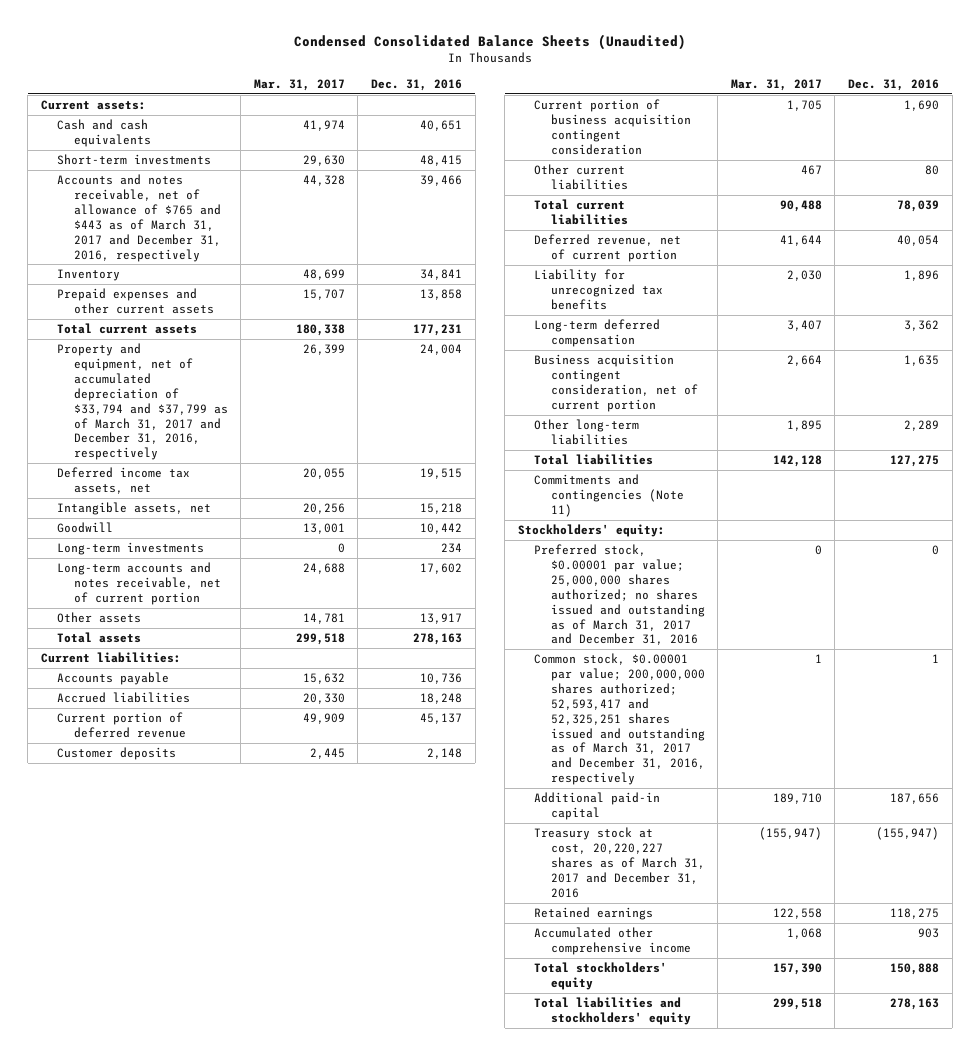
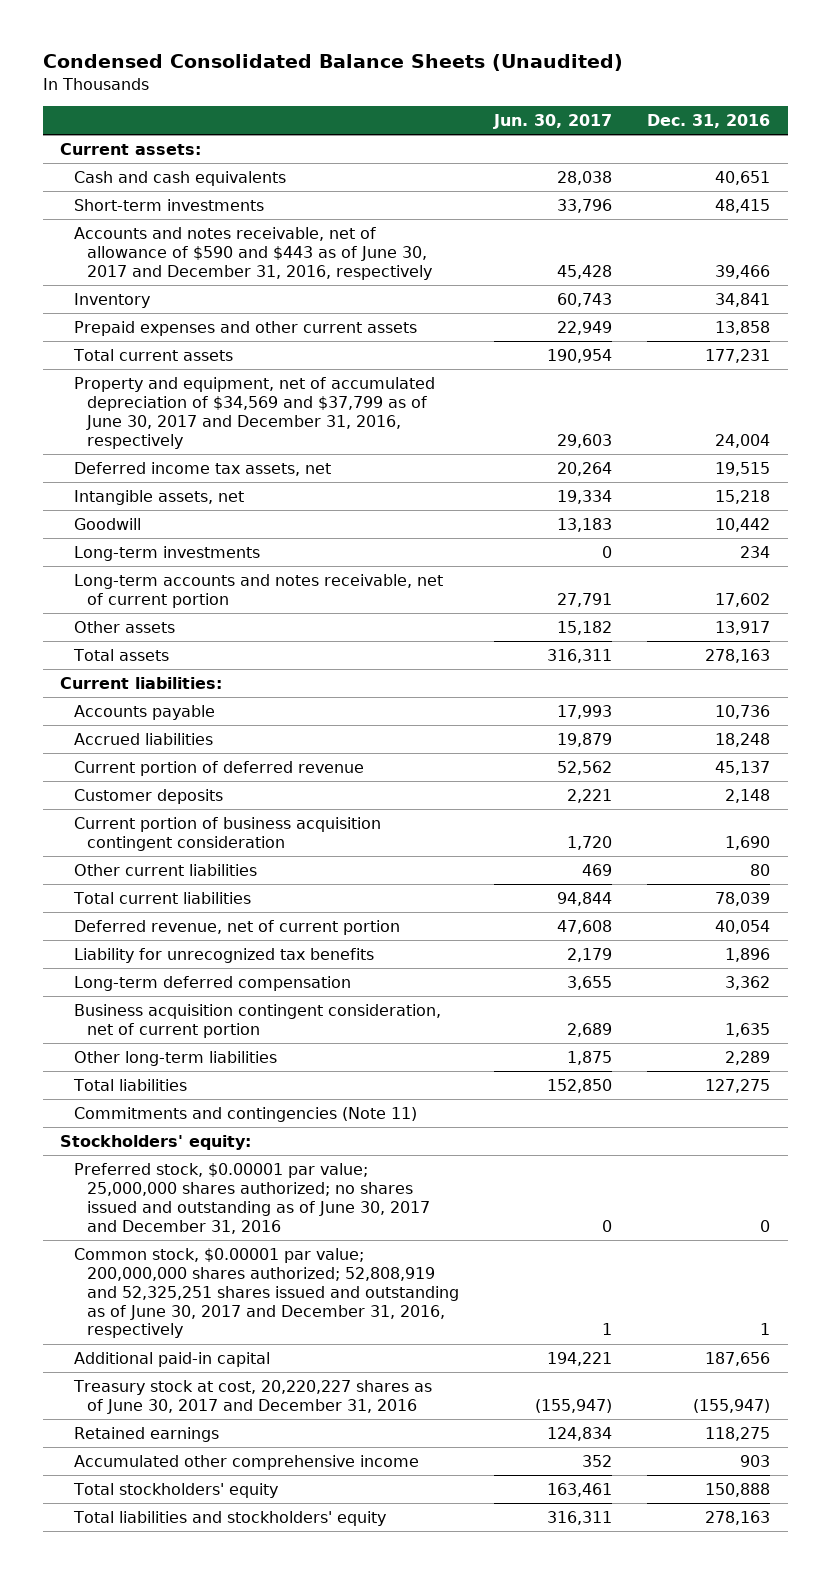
[253,79,345,92] Mar. 31, 2017 -> none
none -> [493,114,613,130] Jun. 30, 2017
[57,174,221,262] Accounts and notes receivable, net of allowance of $765 and $443 as of March 31, 2017 and December 31, 2016, respectively -> [73,227,432,280] Accounts and notes receivable, net of allowance of $590 and $443 as of June 30, 2017 and December 31, 2016, respectively
[57,343,228,461] Property and equipment, net of accumulated depreciation of $33,794 and $37,799 as of March 31, 2017 and December 31, 2016, respectively -> [73,377,435,449] Property and equipment, net of accumulated depreciation of $34,569 and $37,799 as of June 30, 2017 and December 31, 2016, respectively
[534,544,705,646] Preferred stock, $0.00001 par value; 25,000,000 shares authorized; no shares issued and outstanding as of March 31, 2017 and December 31, 2016 -> [73,1163,430,1234] Preferred stock, $0.00001 par value; 25,000,000 shares authorized; no shares issued and outstanding as of June 30, 2017 and December 31, 2016
[534,653,705,786] Common stock, $0.00001 par value; 200,000,000 shares authorized; 52,593,417 and 52,325,251 shares issued and outstanding as of March 31, 2017 and December 31, 2016, respectively -> [73,1248,459,1339] Common stock, $0.00001 par value; 200,000,000 shares authorized; 52,808,919 and 52,325,251 shares issued and outstanding as of June 30, 2017 and December 31, 2016, respectively
[534,827,705,898] Treasury stock at cost, 20,220,227 shares as of March 31, 2017 and December 31, 2016 -> [72,1380,432,1414] Treasury stock at cost, 20,220,227 shares as of June 30, 2017 and December 31, 2016

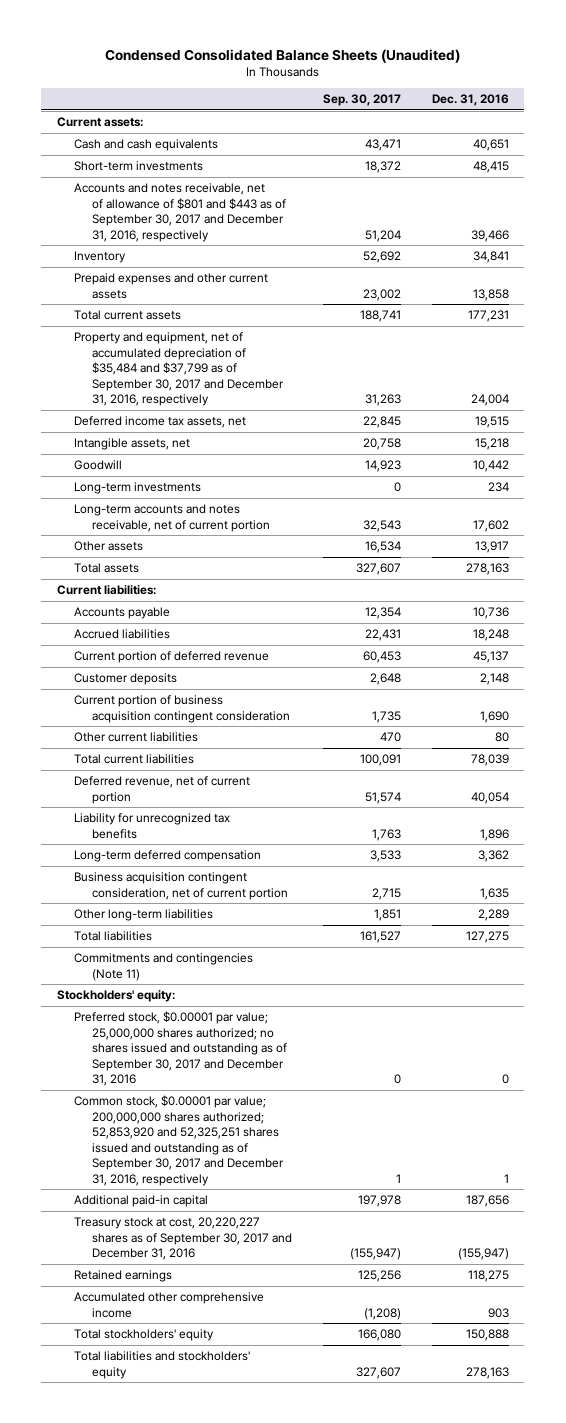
[493,114,613,130] Jun. 30, 2017 -> none
none -> [322,94,401,107] Sep. 30, 2017
[73,227,432,280] Accounts and notes receivable, net of allowance of $590 and $443 as of June 30, 2017 and December 31, 2016, respectively -> [74,183,286,242] Accounts and notes receivable, net of allowance of $801 and $443 as of September 30, 2017 and December 31, 2016, respectively
[73,377,435,449] Property and equipment, net of accumulated depreciation of $34,569 and $37,799 as of June 30, 2017 and December 31, 2016, respectively -> [74,332,284,407] Property and equipment, net of accumulated depreciation of $35,484 and $37,799 as of September 30, 2017 and December 31, 2016, respectively
[73,1163,430,1234] Preferred stock, $0.00001 par value; 25,000,000 shares authorized; no shares issued and outstanding as of June 30, 2017 and December 31, 2016 -> [74,1011,287,1087] Preferred stock, $0.00001 par value; 25,000,000 shares authorized; no shares issued and outstanding as of September 30, 2017 and December 31, 2016
[73,1248,459,1339] Common stock, $0.00001 par value; 200,000,000 shares authorized; 52,808,919 and 52,325,251 shares issued and outstanding as of June 30, 2017 and December 31, 2016, respectively -> [74,1095,284,1186] Common stock, $0.00001 par value; 200,000,000 shares authorized; 52,853,920 and 52,325,251 shares issued and outstanding as of September 30, 2017 and December 31, 2016, respectively
[72,1380,432,1414] Treasury stock at cost, 20,220,227 shares as of June 30, 2017 and December 31, 2016 -> [74,1217,292,1261] Treasury stock at cost, 20,220,227 shares as of September 30, 2017 and December 31, 2016

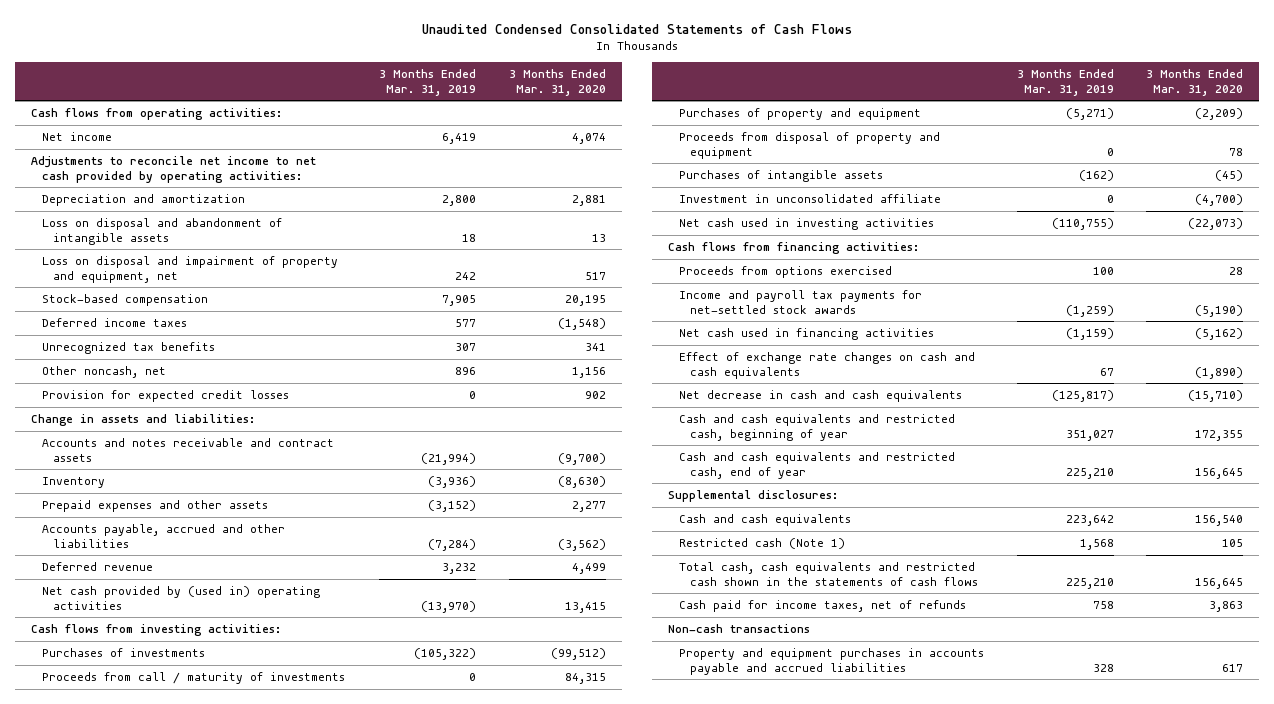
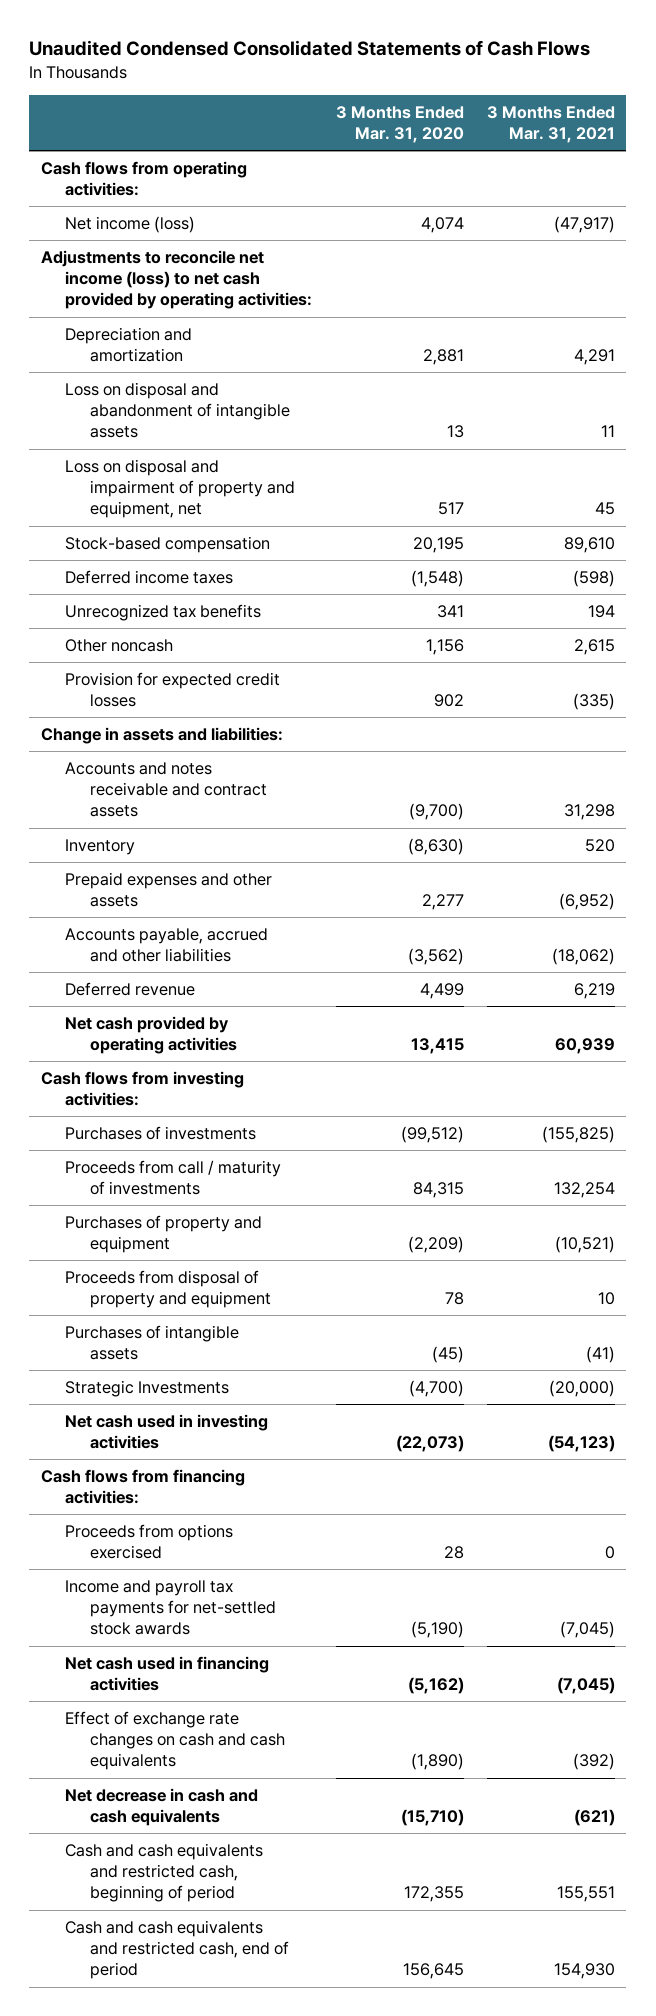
[379,69,477,96] 3 Months Ended Mar. 31, 2019 -> none
none -> [486,105,615,143] 3 Months Ended Mar. 31, 2021
[42,131,113,141] Net income -> [65,216,196,234] Net income (loss)
[30,155,316,183] Adjustments to reconcile net income to net cash provided by operating activities: -> [40,250,313,310] Adjustments to reconcile net income (loss) to net cash provided by operating activities:
[42,365,167,378] Other noncash, net -> [65,639,174,653] Other noncash
[42,585,321,610] Net cash provided by (used in) operating activities -> [65,1016,237,1055] Net cash provided by operating activities
[679,193,942,203] Investment in unconsolidated affiliate -> none
none -> [65,1380,230,1398] Strategic Investments
[668,489,839,502] Supplemental disclosures: -> none
[679,513,852,526] Cash and cash equivalents -> none
[679,537,846,549] Restricted cash (Note 1) -> none
[679,561,979,586] Total cash, cash equivalents and restricted cash shown in the statements of cash flows -> none
[679,599,967,612] Cash paid for income taxes, net of refunds -> none
[668,623,811,633] Non-cash transactions -> none
[679,647,985,675] Property and equipment purchases in accounts payable and accrued liabilities -> none
[679,413,956,441] Cash and cash equivalents and restricted cash, beginning of year -> [65,1843,264,1903] Cash and cash equivalents and restricted cash, beginning of period
[679,451,956,479] Cash and cash equivalents and restricted cash, end of year -> [65,1920,289,1980] Cash and cash equivalents and restricted cash, end of period

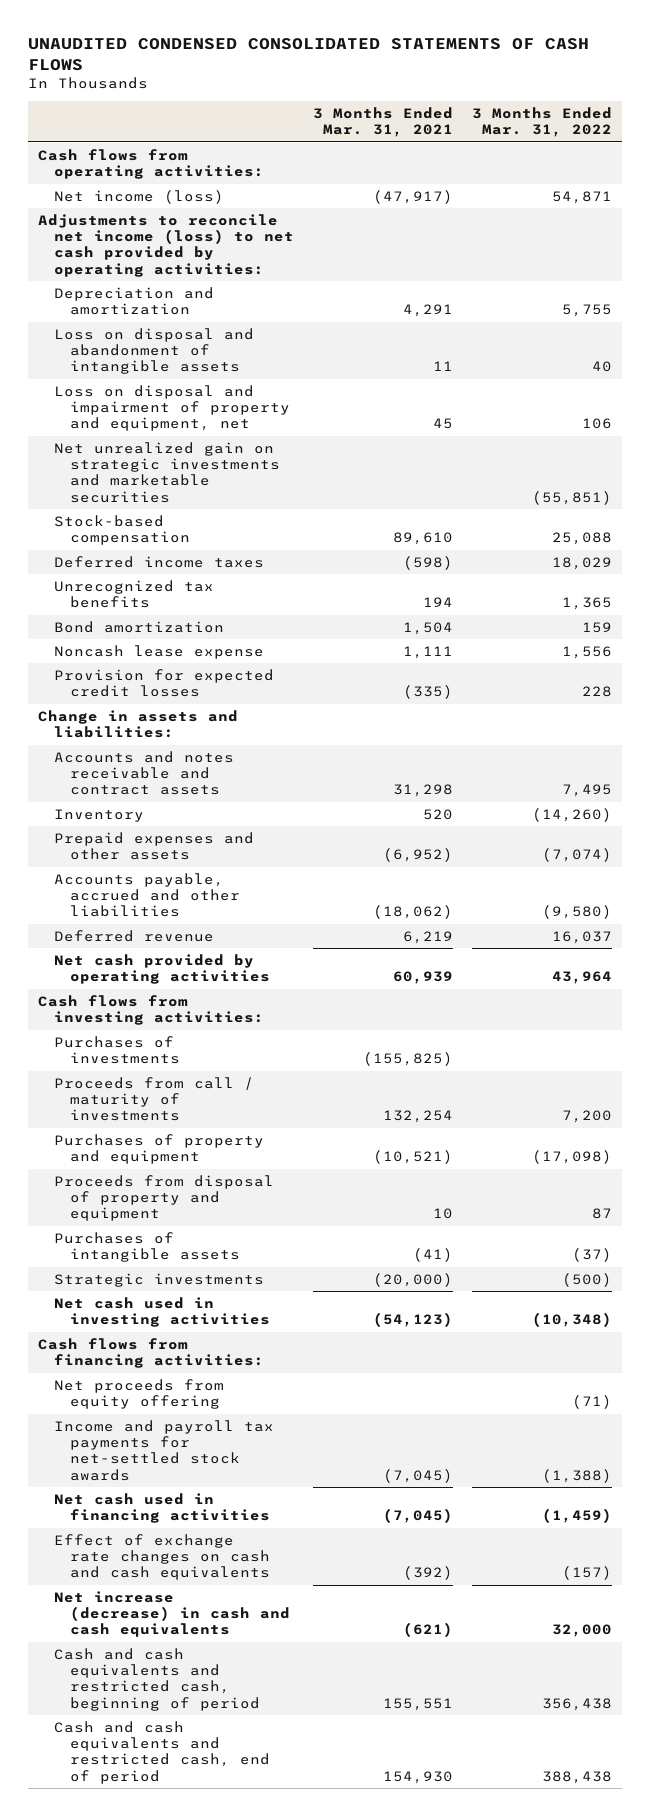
[29,40,591,57] Unaudited Condensed Consolidated Statements of Cash Flows -> [28,37,590,71] UNAUDITED CONDENSED CONSOLIDATED STATEMENTS OF CASH FLOWS
[335,105,464,143] 3 Months Ended Mar. 31, 2020 -> none
none -> [472,107,613,138] 3 Months Ended Mar. 31, 2022
none -> [54,441,281,503] Net unrealized gain on strategic investments and marketable securities
[65,639,174,653] Other noncash -> none
none -> [54,620,225,633] Bond amortization
none -> [54,644,265,659] Noncash lease expense
[65,1380,230,1398] Strategic Investments -> [54,1272,265,1287] Strategic investments
[65,1524,234,1560] Proceeds from options exercised -> none
none -> [54,1378,225,1410] Net proceeds from equity offering
[65,1788,259,1827] Net decrease in cash and cash equivalents -> [54,1590,291,1638] Net increase (decrease) in cash and cash equivalents

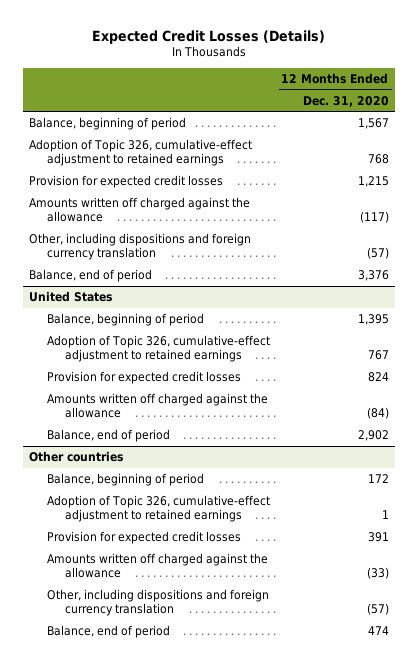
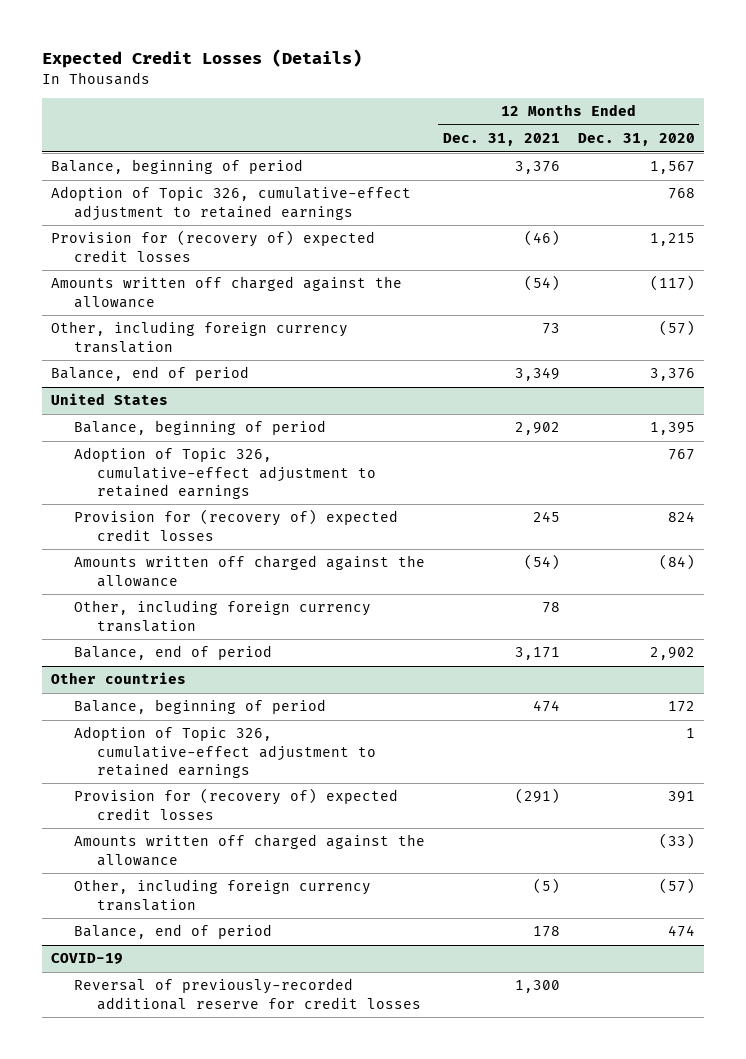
none -> [442,133,560,147] Dec. 31, 2021
[28,174,223,188] Provision for expected credit losses -> [51,230,376,262] Provision for (recovery of) expected credit losses
[28,232,251,261] Other, including dispositions and foreign currency translation -> [51,321,349,353] Other, including foreign currency translation
[46,370,241,384] Provision for expected credit losses -> [73,509,398,541] Provision for (recovery of) expected credit losses
none -> [73,600,371,632] Other, including foreign currency translation
[46,530,241,544] Provision for expected credit losses -> [73,788,398,820] Provision for (recovery of) expected credit losses
[46,588,269,617] Other, including dispositions and foreign currency translation -> [73,879,371,911] Other, including foreign currency translation
none -> [51,953,124,965] COVID-19
none -> [73,978,421,1010] Reversal of previously-recorded additional reserve for credit losses

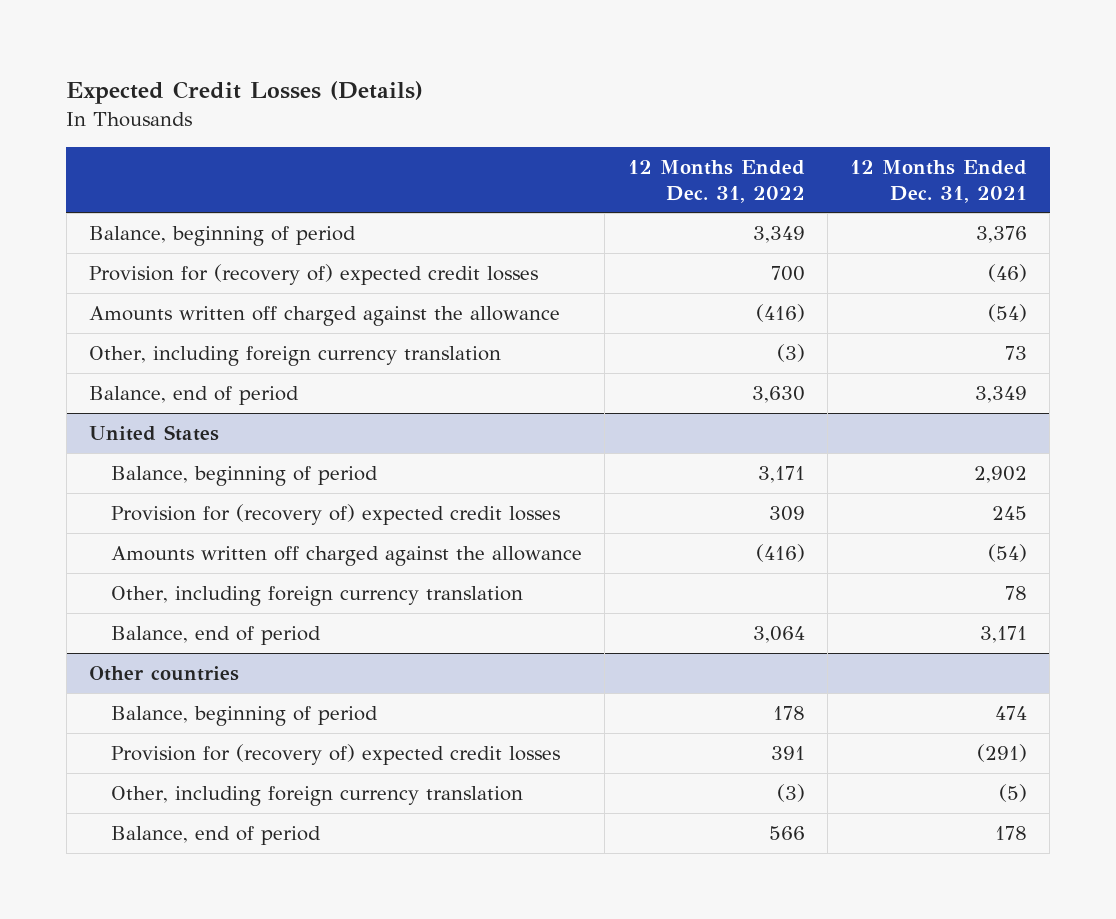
[577,133,695,147] Dec. 31, 2020 -> none
none -> [627,159,805,203] 12 Months Ended Dec. 31, 2022
[51,186,412,221] Adoption of Topic 326, cumulative-effect adjustment to retained earnings -> none
[73,447,376,499] Adoption of Topic 326, cumulative-effect adjustment to retained earnings -> none
[73,726,376,778] Adoption of Topic 326, cumulative-effect adjustment to retained earnings -> none
[73,834,425,866] Amounts written off charged against the allowance -> none
[51,953,124,965] COVID-19 -> none
[73,978,421,1010] Reversal of previously-recorded additional reserve for credit losses -> none

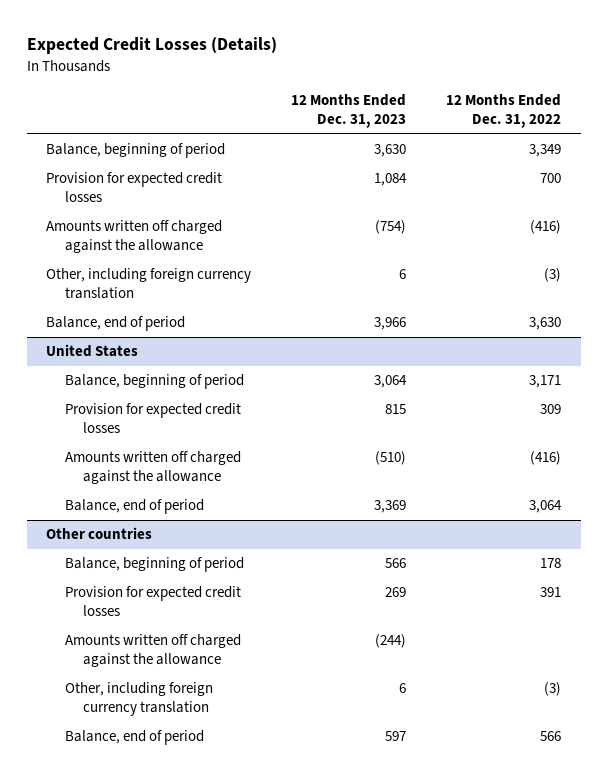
[850,159,1028,203] 12 Months Ended Dec. 31, 2021 -> none
none -> [291,94,407,129] 12 Months Ended Dec. 31, 2023
[89,264,539,286] Provision for (recovery of) expected credit losses -> [46,172,223,203] Provision for expected credit losses
[111,504,561,526] Provision for (recovery of) expected credit losses -> [64,403,241,434] Provision for expected credit losses
[111,586,524,607] Other, including foreign currency translation -> none
[111,744,561,766] Provision for (recovery of) expected credit losses -> [64,586,241,617] Provision for expected credit losses
none -> [64,634,241,668] Amounts written off charged against the allowance

